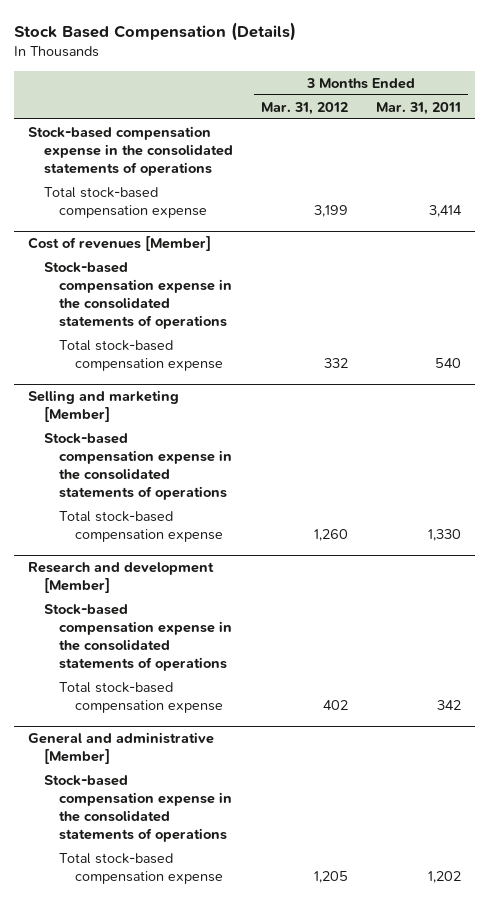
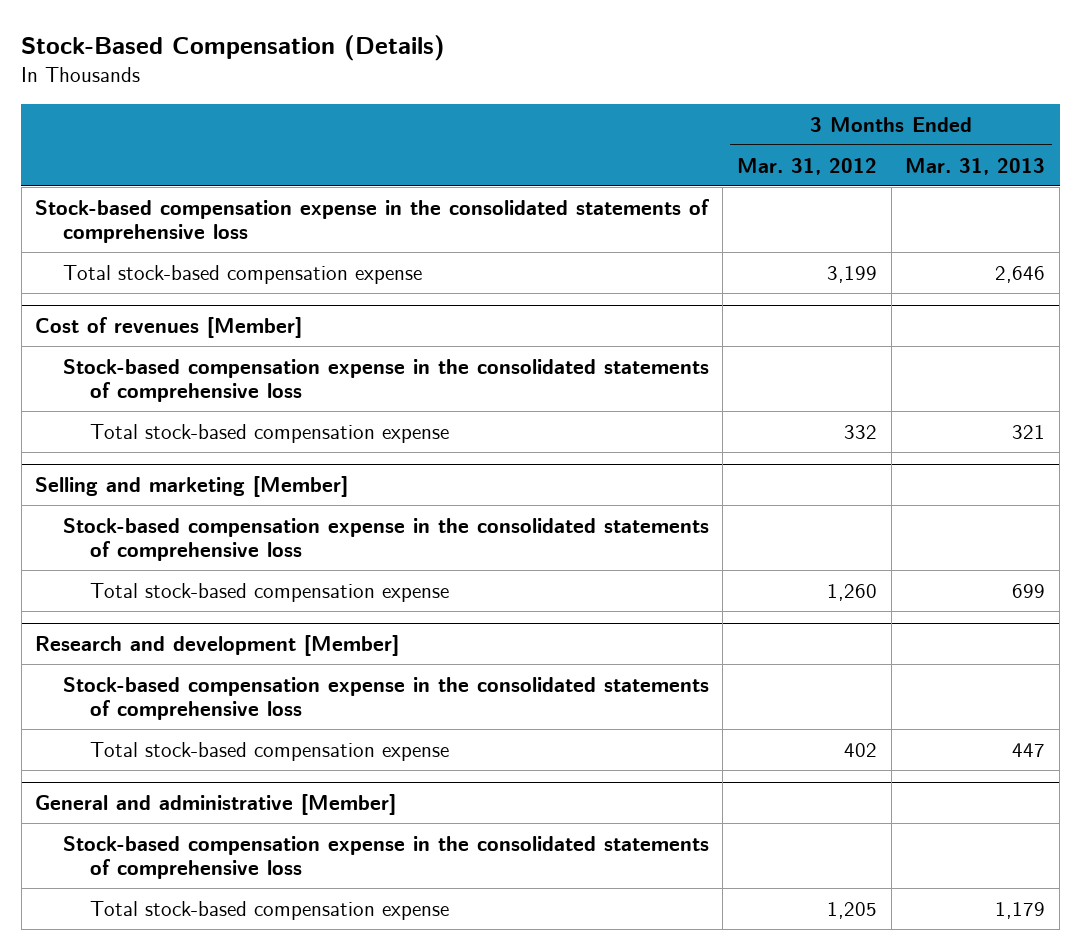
[14,21,297,41] Stock Based Compensation (Details) -> [21,34,446,61] Stock-Based Compensation (Details)
[375,101,461,115] Mar. 31, 2011 -> none
none -> [905,157,1046,175] Mar. 31, 2013
[28,125,233,177] Stock-based compensation expense in the consolidated statements of operations -> [35,198,710,244] Stock-based compensation expense in the consolidated statements of comprehensive loss
[43,261,233,330] Stock-based compensation expense in the consolidated statements of operations -> [62,358,709,403] Stock-based compensation expense in the consolidated statements of comprehensive loss
[43,432,233,501] Stock-based compensation expense in the consolidated statements of operations -> [62,517,709,562] Stock-based compensation expense in the consolidated statements of comprehensive loss
[43,603,233,672] Stock-based compensation expense in the consolidated statements of operations -> [62,676,709,721] Stock-based compensation expense in the consolidated statements of comprehensive loss
[43,774,233,843] Stock-based compensation expense in the consolidated statements of operations -> [62,835,709,880] Stock-based compensation expense in the consolidated statements of comprehensive loss

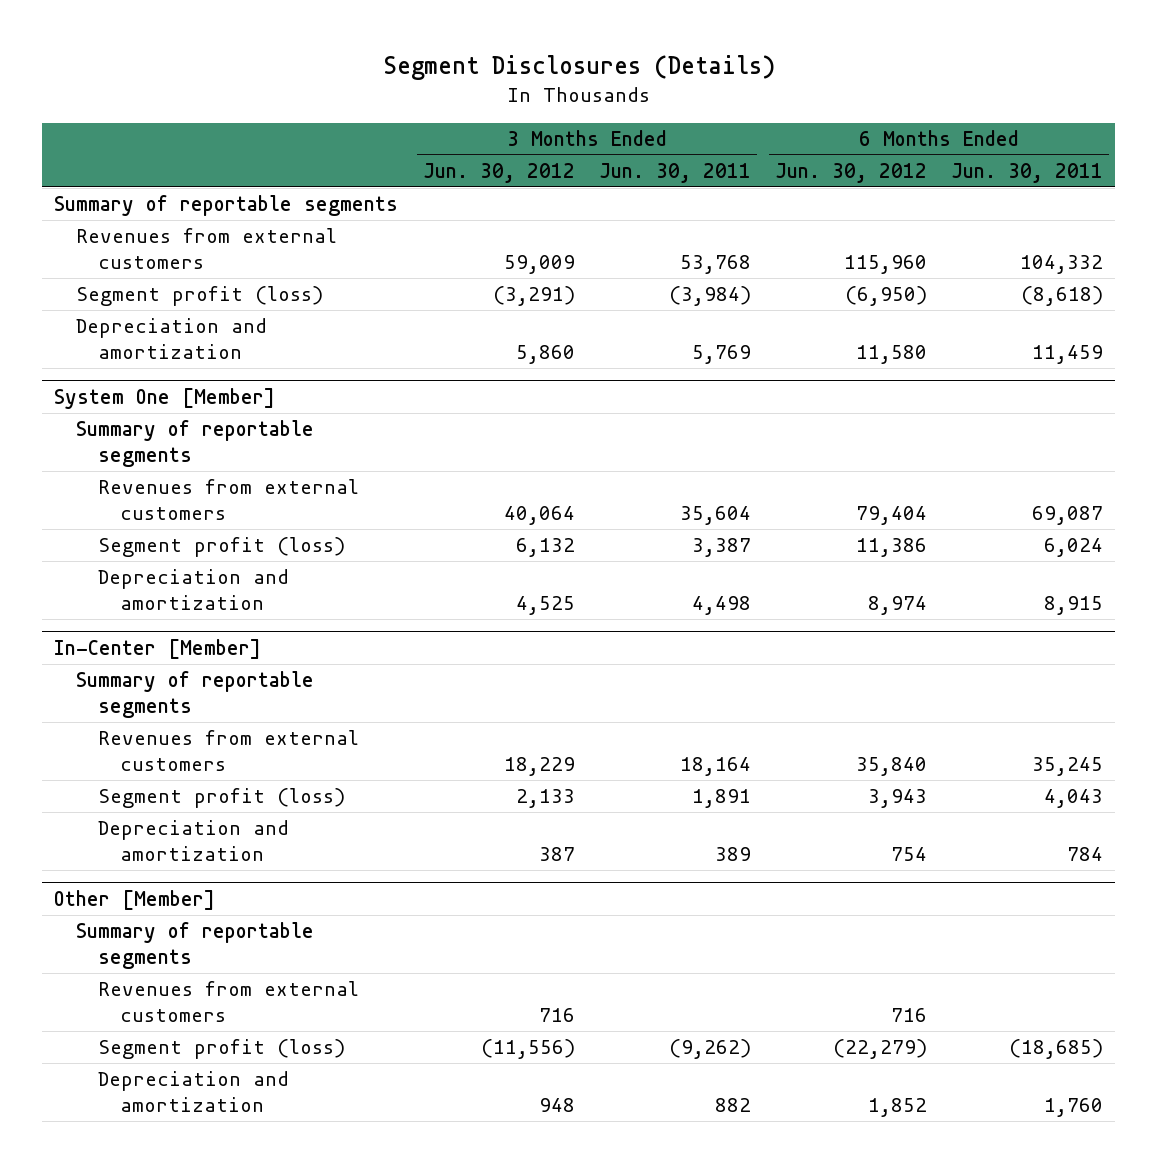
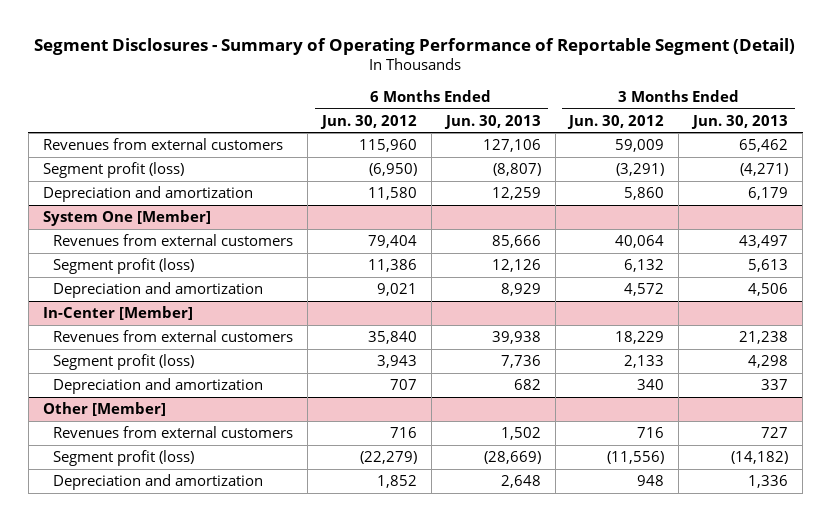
[382,55,775,81] Segment Disclosures (Details) -> [34,37,796,55] Segment Disclosures - Summary of Operating Performance of Reportable Segment (Detail)
[598,162,751,183] Jun. 30, 2011 -> none
[950,162,1103,183] Jun. 30, 2011 -> none
none -> [443,114,541,129] Jun. 30, 2013
none -> [691,114,789,129] Jun. 30, 2013
[54,195,399,217] Summary of reportable segments -> none
[76,420,315,467] Summary of reportable segments -> none
[515,595,575,615] 4,525 -> [624,283,665,297] 4,572
[867,595,927,615] 8,974 -> [376,283,417,297] 9,021
[76,671,315,718] Summary of reportable segments -> none
[538,846,575,861] 387 -> [637,379,665,391] 340
[890,846,927,861] 754 -> [389,379,417,391] 707
[76,922,315,969] Summary of reportable segments -> none

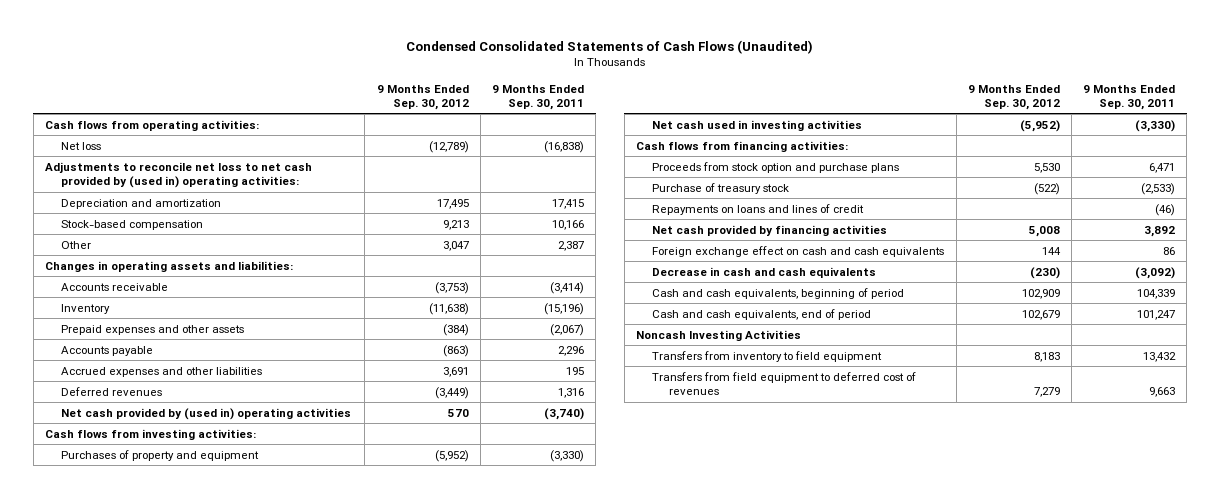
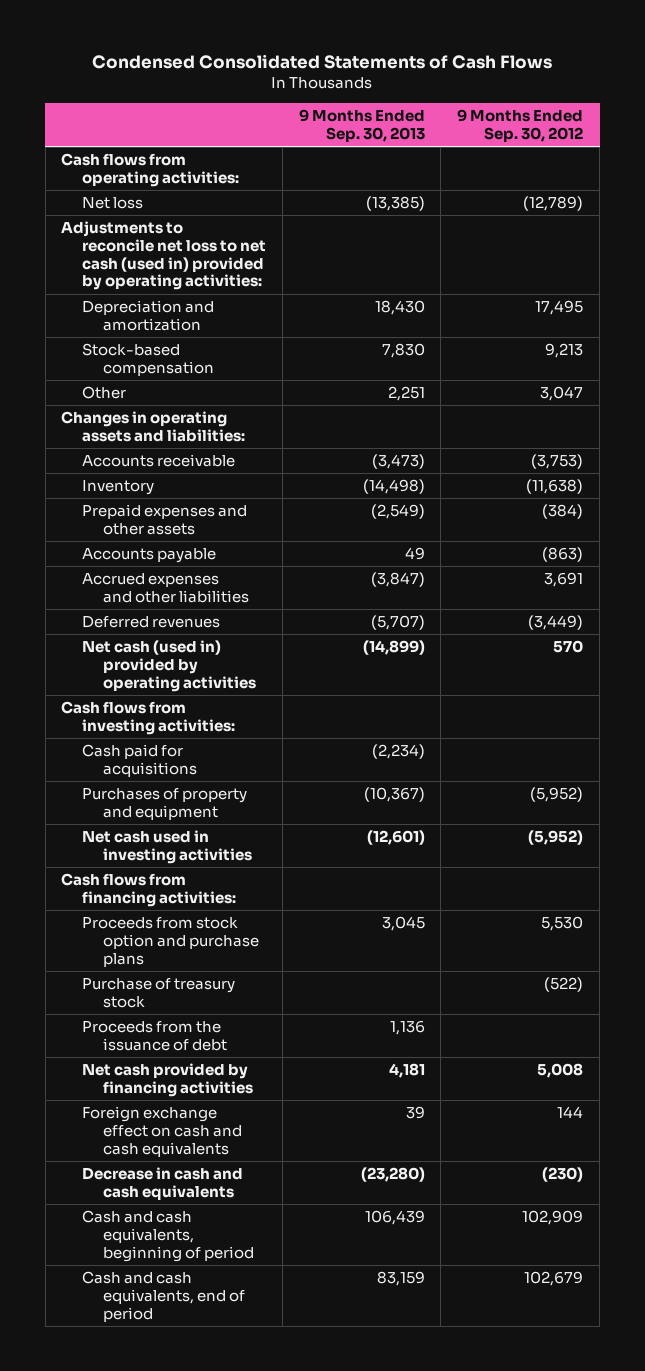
[405,39,813,54] Condensed Consolidated Statements of Cash Flows (Unaudited) -> [92,54,553,70] Condensed Consolidated Statements of Cash Flows
[491,84,584,110] 9 Months Ended Sep. 30, 2011 -> none
none -> [298,109,425,143] 9 Months Ended Sep. 30, 2013
[44,161,312,188] Adjustments to reconcile net loss to net cash provided by (used in) operating activities: -> [61,220,267,291] Adjustments to reconcile net loss to net cash (used in) provided by operating activities:
[61,407,352,420] Net cash provided by (used in) operating activities -> [82,639,256,692] Net cash (used in) provided by operating activities
none -> [82,743,197,777] Cash paid for acquisitions
[652,203,865,215] Repayments on loans and lines of credit -> none
none -> [82,1020,227,1051] Proceeds from the issuance of debt
[635,329,801,341] Noncash Investing Activities -> none
[652,350,883,362] Transfers from inventory to field equipment -> none
[652,371,917,395] Transfers from field equipment to deferred cost of revenues -> none

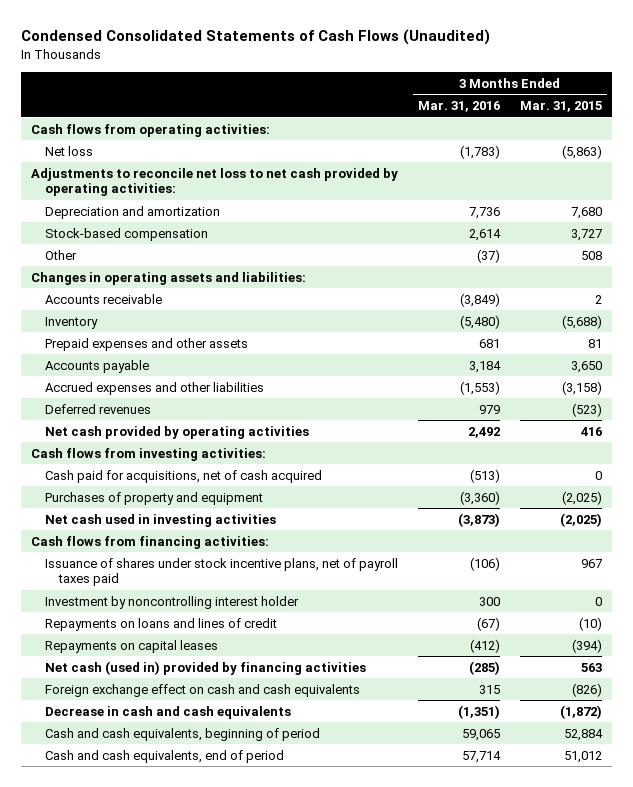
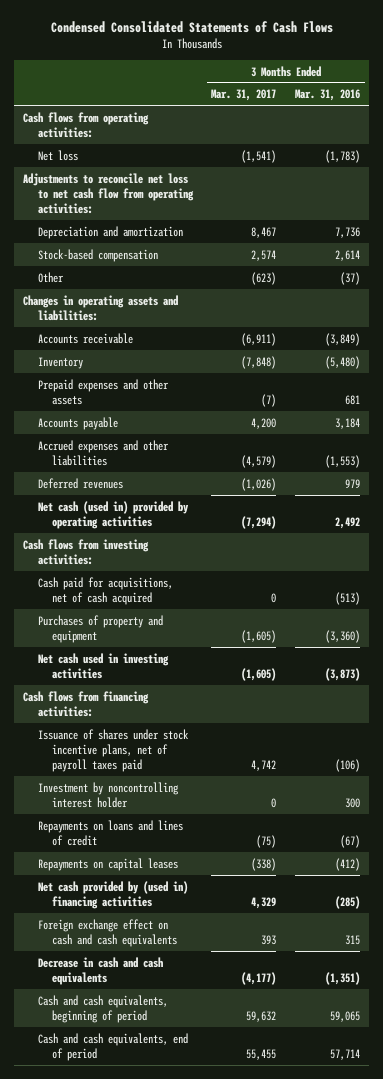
[21,29,491,46] Condensed Consolidated Statements of Cash Flows (Unaudited) -> [50,21,333,34] Condensed Consolidated Statements of Cash Flows
[519,101,602,113] Mar. 31, 2015 -> none
none -> [211,89,277,102] Mar. 31, 2017
[31,167,399,197] Adjustments to reconcile net loss to net cash provided by operating activities: -> [23,172,194,214] Adjustments to reconcile net loss to net cash flow from operating activities:
[45,425,310,439] Net cash provided by operating activities -> [37,500,189,529] Net cash (used in) provided by operating activities
[45,660,367,675] Net cash (used in) provided by financing activities -> [37,880,188,909] Net cash provided by (used in) financing activities

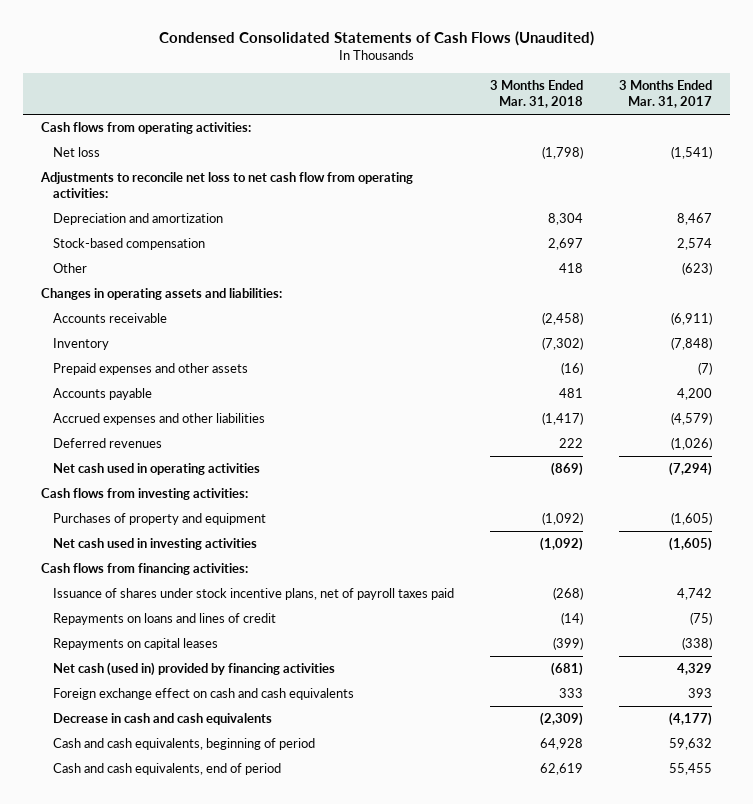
[50,21,333,34] Condensed Consolidated Statements of Cash Flows -> [158,30,594,46] Condensed Consolidated Statements of Cash Flows (Unaudited)
[294,89,360,102] Mar. 31, 2016 -> none
none -> [489,80,583,109] 3 Months Ended Mar. 31, 2018
[37,500,189,529] Net cash (used in) provided by operating activities -> [52,463,260,476] Net cash used in operating activities
[37,576,173,605] Cash paid for acquisitions, net of cash acquired -> none
[37,781,179,808] Investment by noncontrolling interest holder -> none
[37,880,188,909] Net cash provided by (used in) financing activities -> [52,662,335,677] Net cash (used in) provided by financing activities

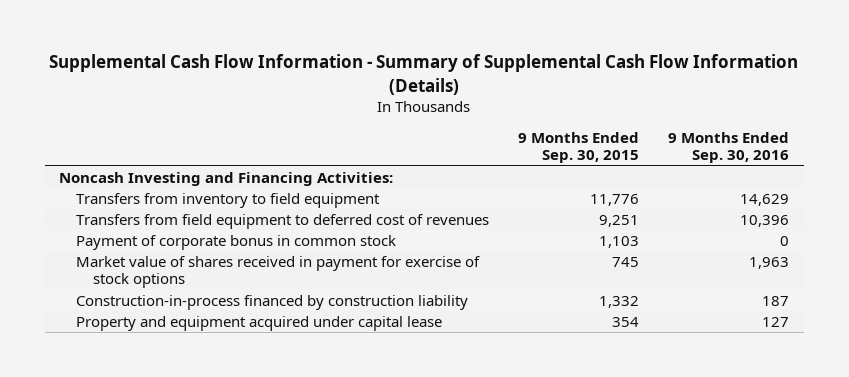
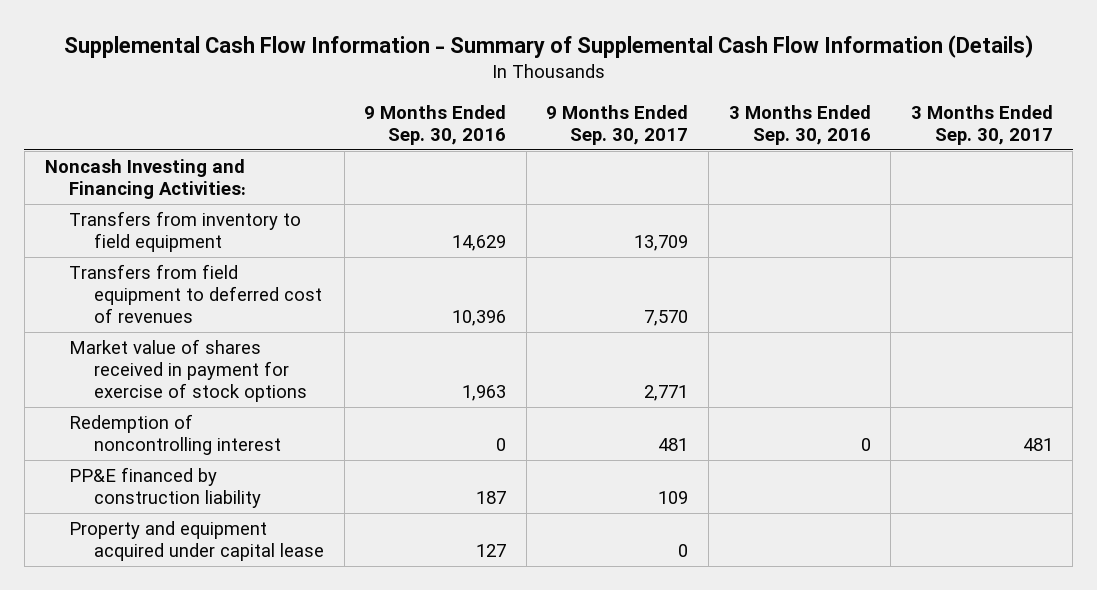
[518,131,640,164] 9 Months Ended Sep. 30, 2015 -> none
none -> [546,104,689,145] 9 Months Ended Sep. 30, 2017
none -> [728,104,871,145] 3 Months Ended Sep. 30, 2016
none -> [910,104,1053,145] 3 Months Ended Sep. 30, 2017
[76,235,397,251] Payment of corporate bonus in common stock -> none
none -> [69,414,282,456] Redemption of noncontrolling interest
[76,295,469,311] Construction-in-process financed by construction liability -> [69,467,262,509] PP&E financed by construction liability

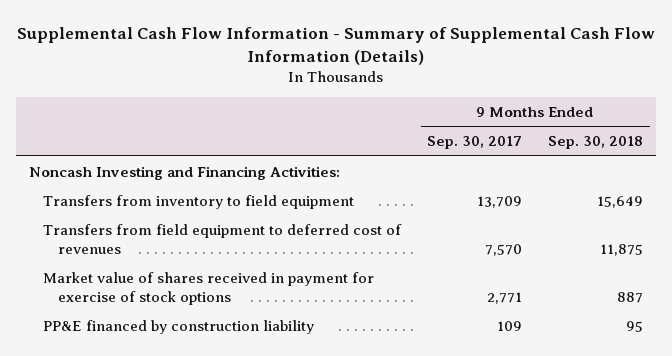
[364,104,507,145] 9 Months Ended Sep. 30, 2016 -> none
[728,104,871,145] 3 Months Ended Sep. 30, 2016 -> none
[910,104,1053,145] 3 Months Ended Sep. 30, 2017 -> none
none -> [548,136,644,150] Sep. 30, 2018
[69,414,282,456] Redemption of noncontrolling interest -> none
[69,521,325,562] Property and equipment acquired under capital lease -> none

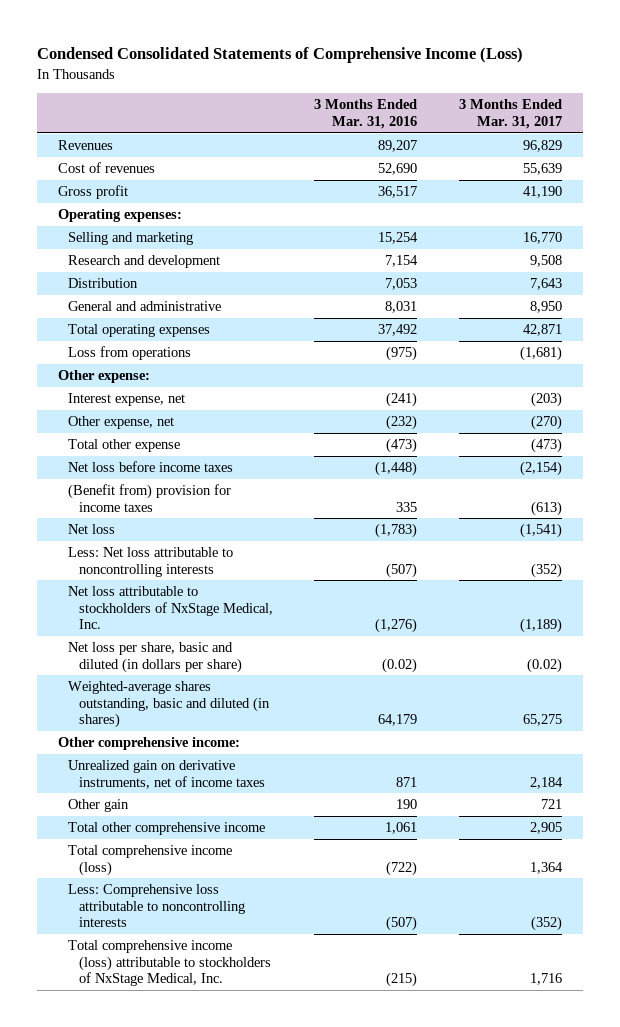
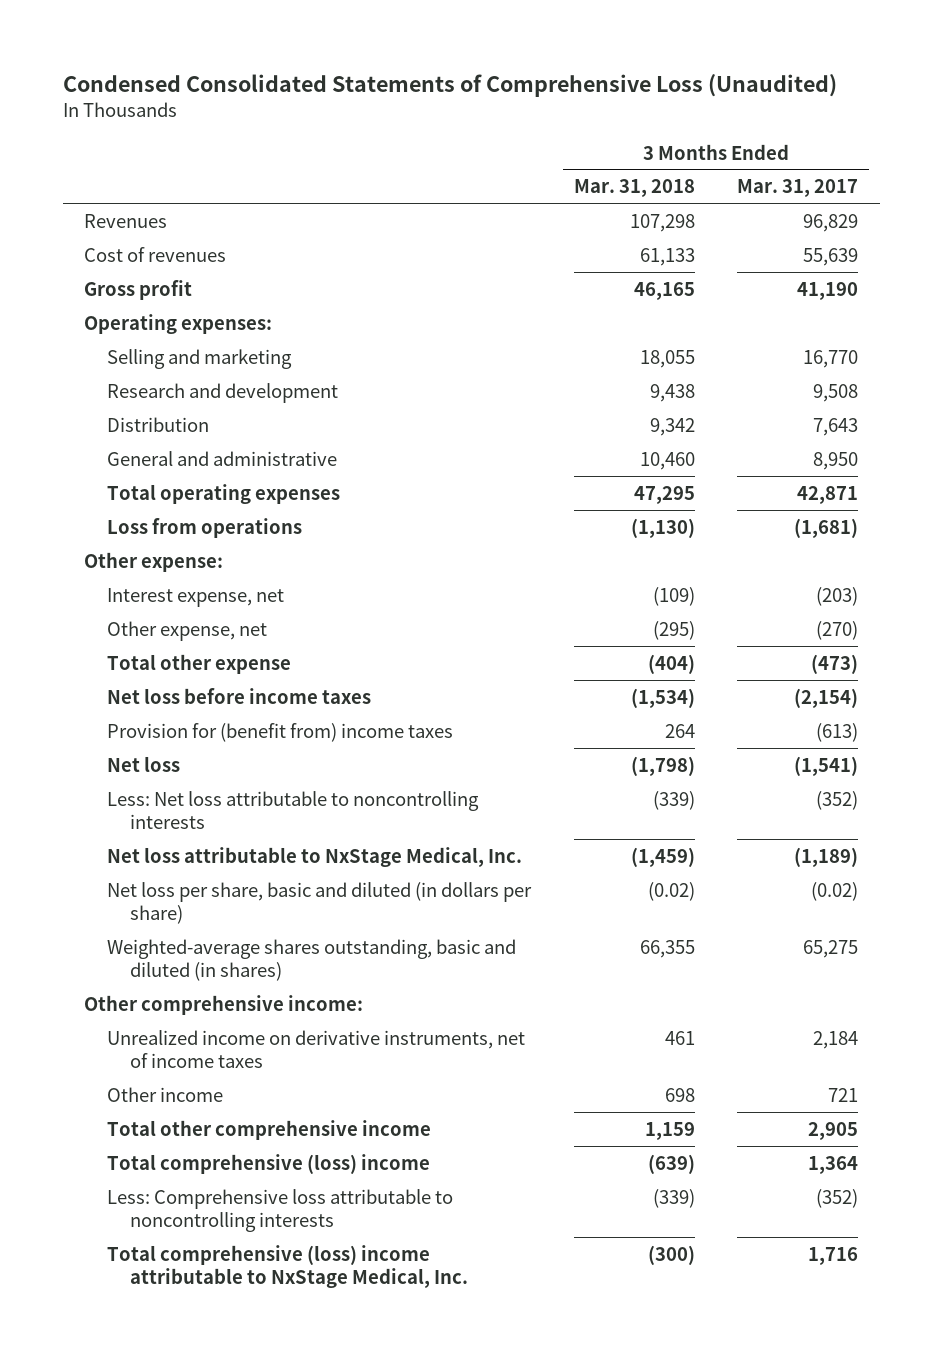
[36,47,523,64] Condensed Consolidated Statements of Comprehensive Income (Loss) -> [63,74,838,98] Condensed Consolidated Statements of Comprehensive Loss (Unaudited)
[314,99,418,130] 3 Months Ended Mar. 31, 2016 -> none
none -> [573,179,695,198] Mar. 31, 2018
[68,483,232,512] (Benefit from) provision for income taxes -> [107,722,454,742] Provision for (benefit from) income taxes
[68,585,273,630] Net loss attributable to stockholders of NxStage Medical, Inc. -> [107,846,523,867] Net loss attributable to NxStage Medical, Inc.
[68,759,265,789] Unrealized gain on derivative instruments, net of income taxes -> [107,1029,526,1068] Unrealized income on derivative instruments, net of income taxes
[68,798,130,812] Other gain -> [107,1086,224,1102] Other income
[68,844,233,876] Total comprehensive income (loss) -> [107,1153,431,1174] Total comprehensive (loss) income
[68,939,271,987] Total comprehensive income (loss) attributable to stockholders of NxStage Medical, Inc. -> [107,1244,468,1288] Total comprehensive (loss) income attributable to NxStage Medical, Inc.

